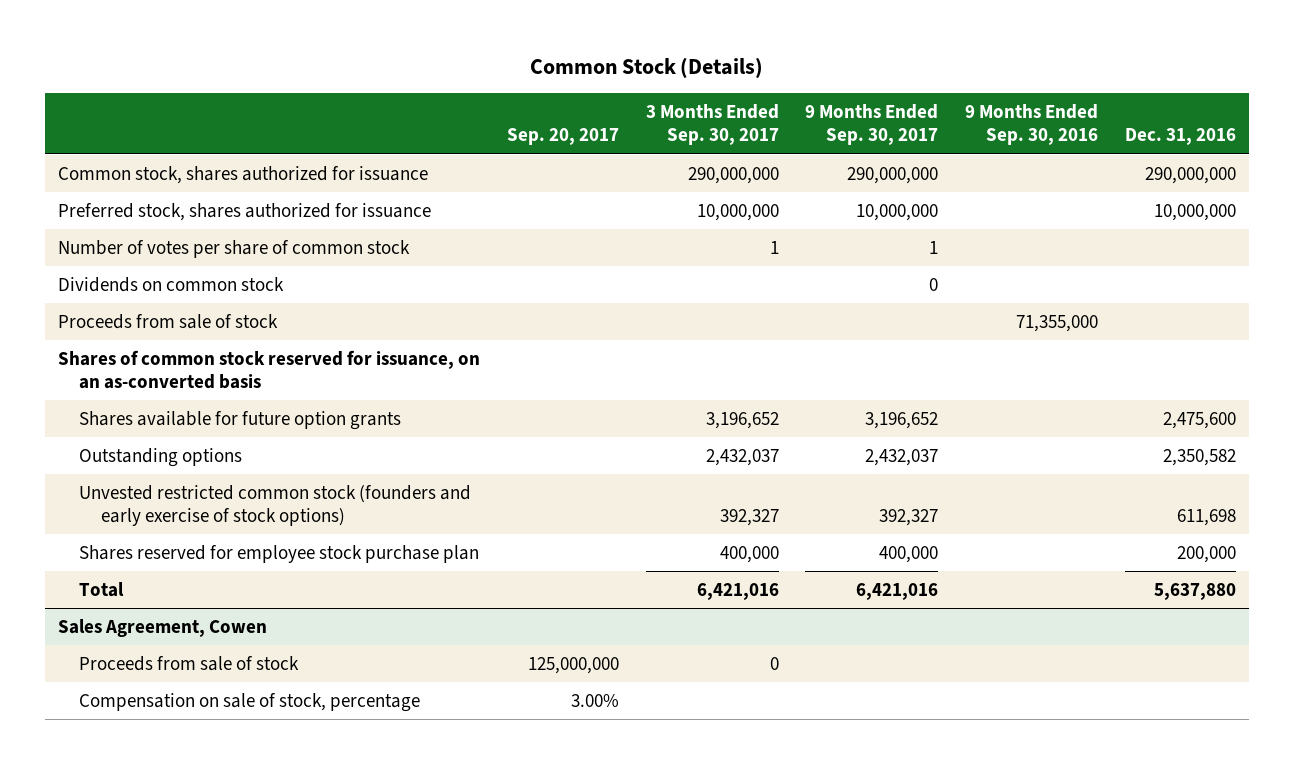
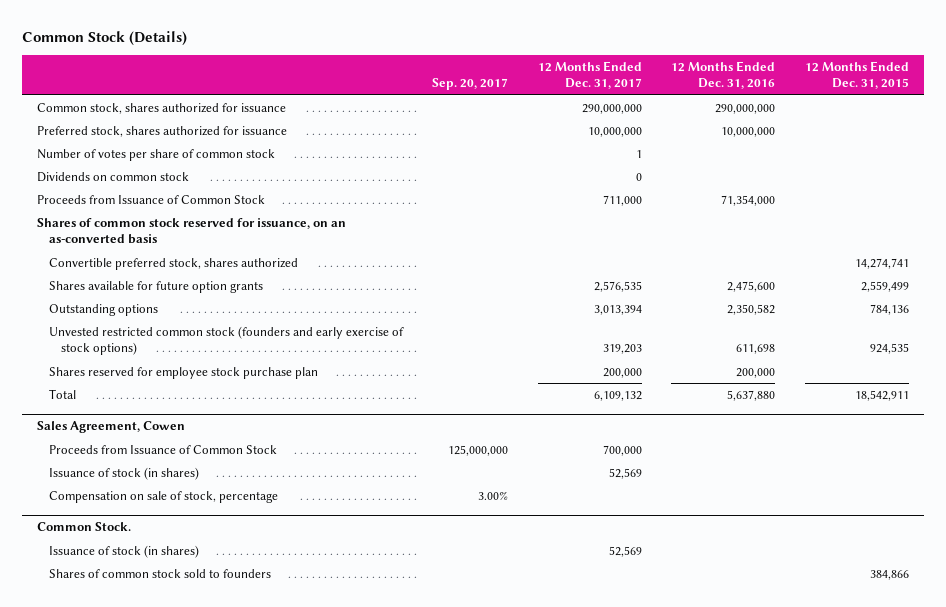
[645,104,779,146] 3 Months Ended Sep. 30, 2017 -> none
[805,104,939,146] 9 Months Ended Sep. 30, 2017 -> none
[965,104,1099,146] 9 Months Ended Sep. 30, 2016 -> none
[1124,128,1236,146] Dec. 31, 2016 -> none
none -> [537,60,642,90] 12 Months Ended Dec. 31, 2017
none -> [671,60,776,90] 12 Months Ended Dec. 31, 2016
none -> [805,60,910,90] 12 Months Ended Dec. 31, 2015
[58,313,279,329] Proceeds from sale of stock -> [36,194,265,204] Proceeds from Issuance of Common Stock
none -> [48,257,298,270] Convertible preferred stock, shares authorized
[79,655,300,671] Proceeds from sale of stock -> [48,444,277,454] Proceeds from Issuance of Common Stock
none -> [48,466,199,480] Issuance of stock (in shares)
none -> [36,522,131,532] Common Stock.
none -> [48,544,199,558] Issuance of stock (in shares)
none -> [48,568,271,578] Shares of common stock sold to founders

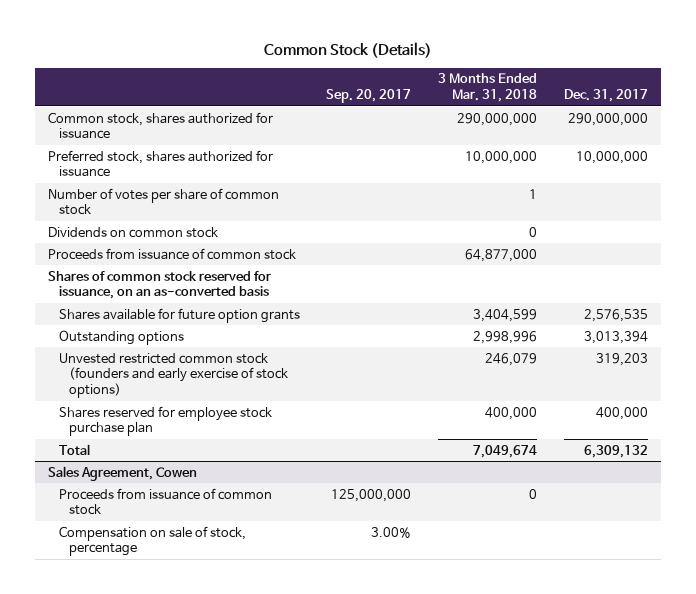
[537,60,642,90] 12 Months Ended Dec. 31, 2017 -> none
[671,60,776,90] 12 Months Ended Dec. 31, 2016 -> none
[805,60,910,90] 12 Months Ended Dec. 31, 2015 -> none
none -> [437,73,537,103] 3 Months Ended Mar. 31, 2018
none -> [563,89,648,103] Dec. 31, 2017
[36,194,265,204] Proceeds from Issuance of Common Stock -> [48,247,297,260] Proceeds from issuance of common stock
[48,257,298,270] Convertible preferred stock, shares authorized -> none
[48,466,199,480] Issuance of stock (in shares) -> none
[48,444,277,454] Proceeds from Issuance of Common Stock -> [58,487,272,516] Proceeds from issuance of common stock
[36,522,131,532] Common Stock. -> none
[48,544,199,558] Issuance of stock (in shares) -> none
[48,568,271,578] Shares of common stock sold to founders -> none

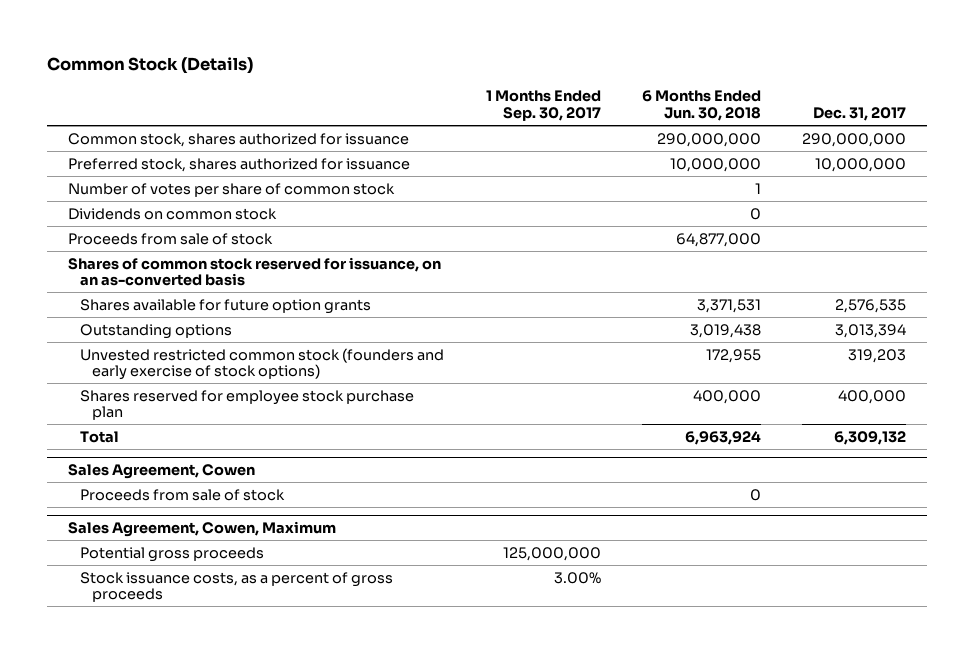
[326,89,412,104] Sep. 20, 2017 -> none
[437,73,537,103] 3 Months Ended Mar. 31, 2018 -> none
none -> [485,90,601,121] 1 Months Ended Sep. 30, 2017
none -> [642,90,762,121] 6 Months Ended Jun. 30, 2018
[48,247,297,260] Proceeds from issuance of common stock -> [68,232,274,245] Proceeds from sale of stock
[58,525,246,557] Compensation on sale of stock, percentage -> none
[58,487,272,516] Proceeds from issuance of common stock -> [80,488,286,501] Proceeds from sale of stock
none -> [68,520,337,537] Sales Agreement, Cowen, Maximum
none -> [80,546,265,562] Potential gross proceeds
none -> [80,571,394,603] Stock issuance costs, as a percent of gross proceeds

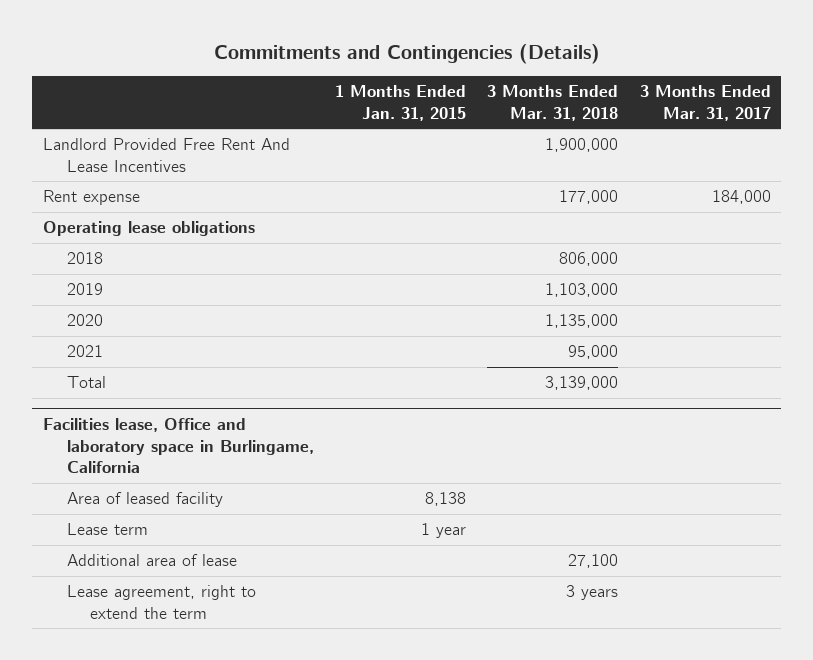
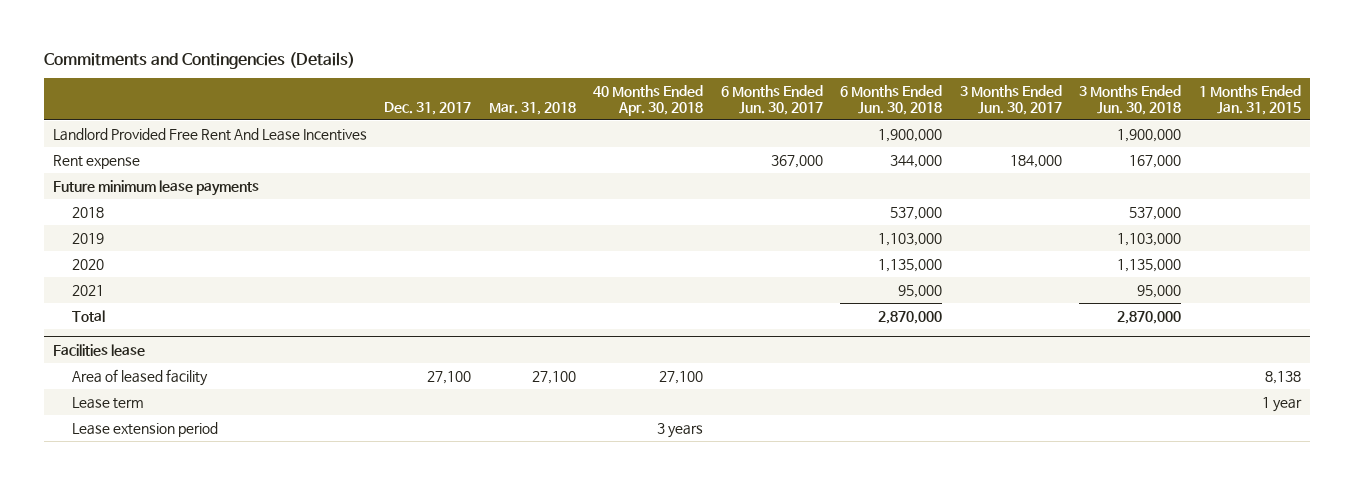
[487,85,619,121] 3 Months Ended Mar. 31, 2018 -> none
[639,85,771,121] 3 Months Ended Mar. 31, 2017 -> none
none -> [384,101,472,115] Dec. 31, 2017
none -> [488,101,576,115] Mar. 31, 2018
none -> [593,84,704,116] 40 Months Ended Apr. 30, 2018
none -> [720,84,823,115] 6 Months Ended Jun. 30, 2017
none -> [840,84,943,115] 6 Months Ended Jun. 30, 2018
none -> [959,84,1062,115] 3 Months Ended Jun. 30, 2017
none -> [1079,84,1182,115] 3 Months Ended Jun. 30, 2018
[42,221,255,237] Operating lease obligations -> [52,179,259,196] Future minimum lease payments
[42,418,314,473] Facilities lease, Office and laboratory space in Burlingame, California -> [52,343,145,356] Facilities lease
[66,554,237,567] Additional area of lease -> none
[66,585,256,619] Lease agreement, right to extend the term -> none
none -> [72,421,219,437] Lease extension period

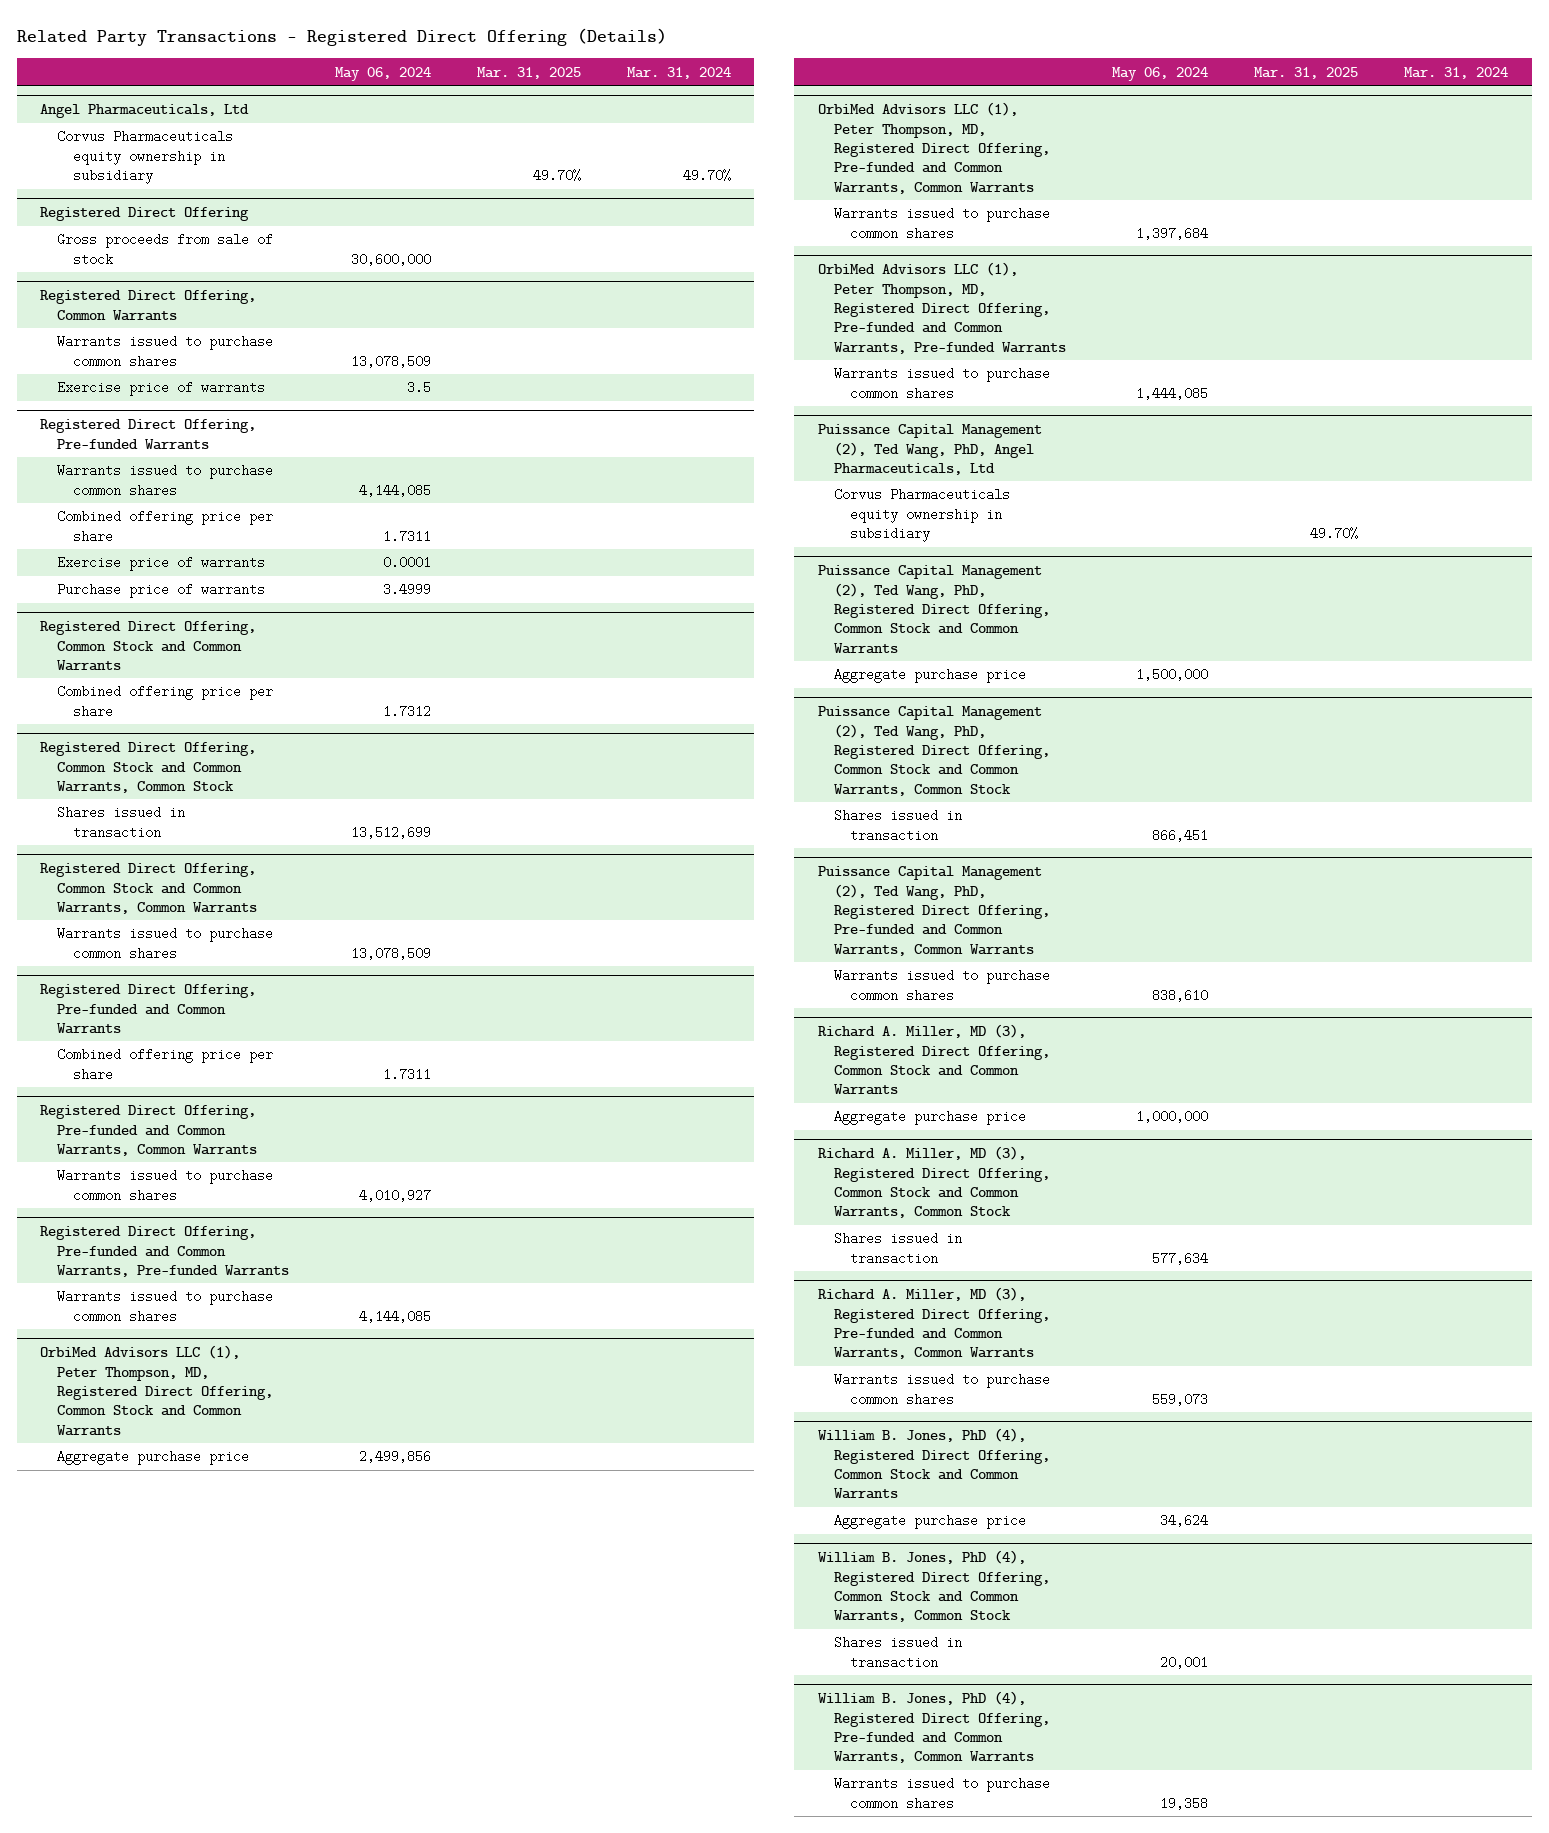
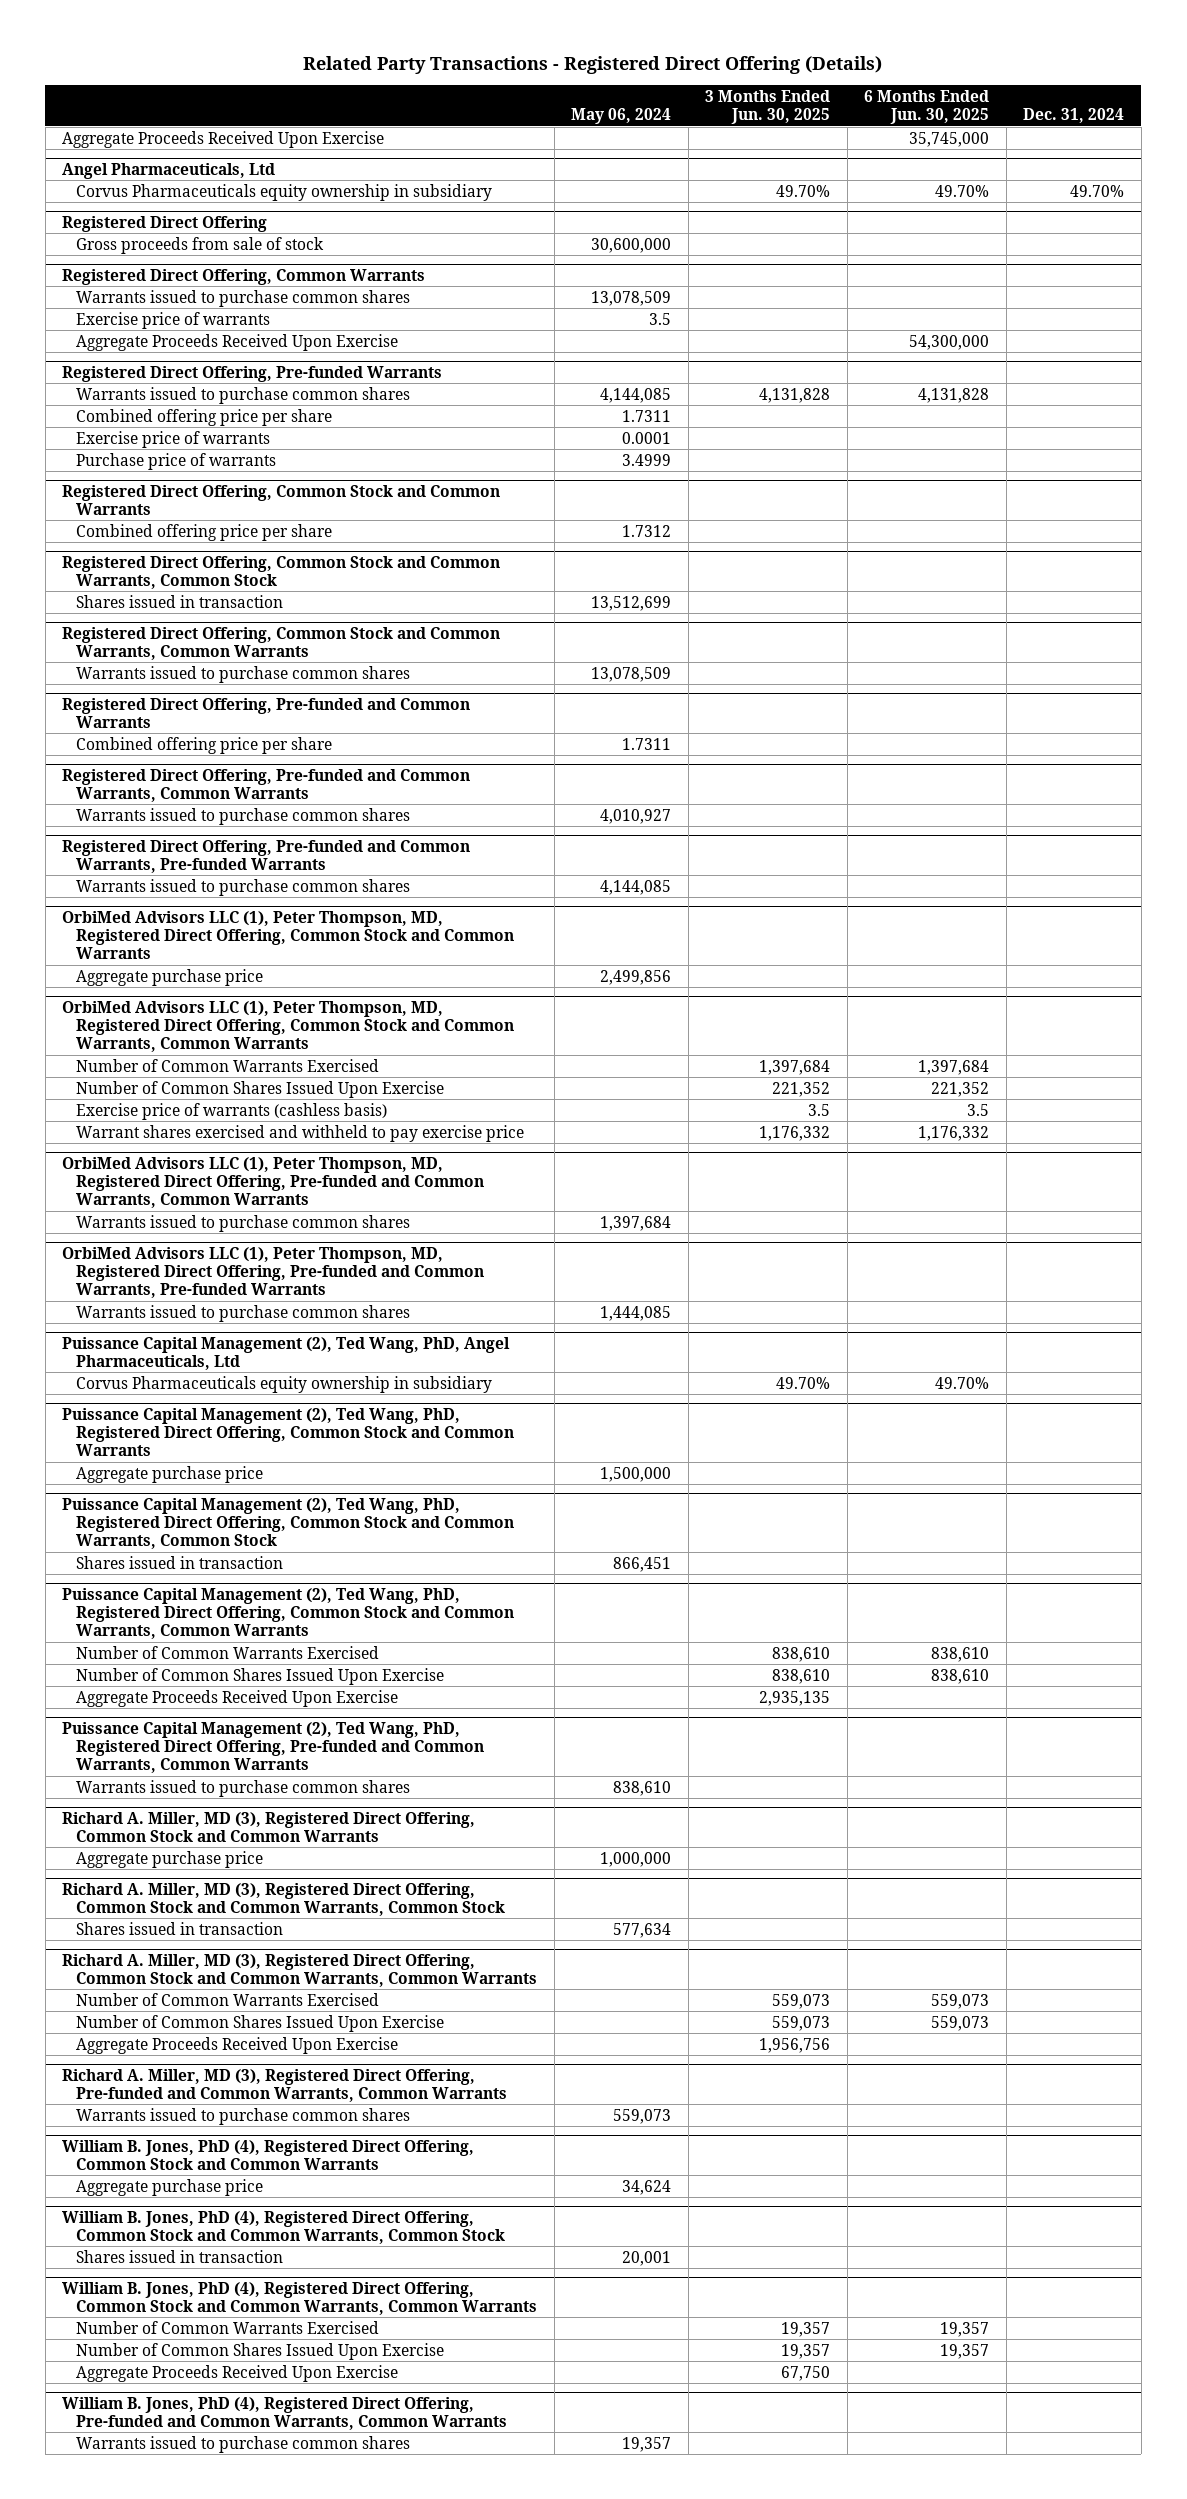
[477,66,582,79] Mar. 31, 2025 -> none
[627,66,732,79] Mar. 31, 2024 -> none
none -> [705,90,831,125] 3 Months Ended Jun. 30, 2025
none -> [864,90,990,125] 6 Months Ended Jun. 30, 2025
none -> [1023,108,1125,124] Dec. 31, 2024
none -> [62,130,385,148] Aggregate Proceeds Received Upon Exercise
none -> [76,333,399,351] Aggregate Proceeds Received Upon Exercise
none -> [62,1000,515,1053] OrbiMed Advisors LLC (1), Peter Thompson, MD, Registered Direct Offering, Common Stock and Common Warrants, Common Warrants
none -> [76,1058,380,1072] Number of Common Warrants Exercised
none -> [76,1080,445,1098] Number of Common Shares Issued Upon Exercise
none -> [76,1102,388,1120] Exercise price of warrants (cashless basis)
none -> [76,1124,525,1142] Warrant shares exercised and withheld to pay exercise price
none -> [62,1587,515,1640] Puissance Capital Management (2), Ted Wang, PhD, Registered Direct Offering, Common Stock and Common Warrants, Common Warrants
none -> [76,1645,380,1659] Number of Common Warrants Exercised
none -> [76,1667,445,1685] Number of Common Shares Issued Upon Exercise
none -> [76,1689,399,1707] Aggregate Proceeds Received Upon Exercise
none -> [62,1953,538,1988] Richard A. Miller, MD (3), Registered Direct Offering, Common Stock and Common Warrants, Common Warrants
none -> [76,1992,380,2006] Number of Common Warrants Exercised
none -> [76,2014,445,2032] Number of Common Shares Issued Upon Exercise
none -> [76,2036,399,2054] Aggregate Proceeds Received Upon Exercise
none -> [62,2281,538,2316] William B. Jones, PhD (4), Registered Direct Offering, Common Stock and Common Warrants, Common Warrants
none -> [76,2320,380,2334] Number of Common Warrants Exercised
none -> [76,2342,445,2360] Number of Common Shares Issued Upon Exercise
none -> [76,2364,399,2382] Aggregate Proceeds Received Upon Exercise
[1160,1796,1209,1810] 19,358 -> [622,2436,672,2452] 19,357

